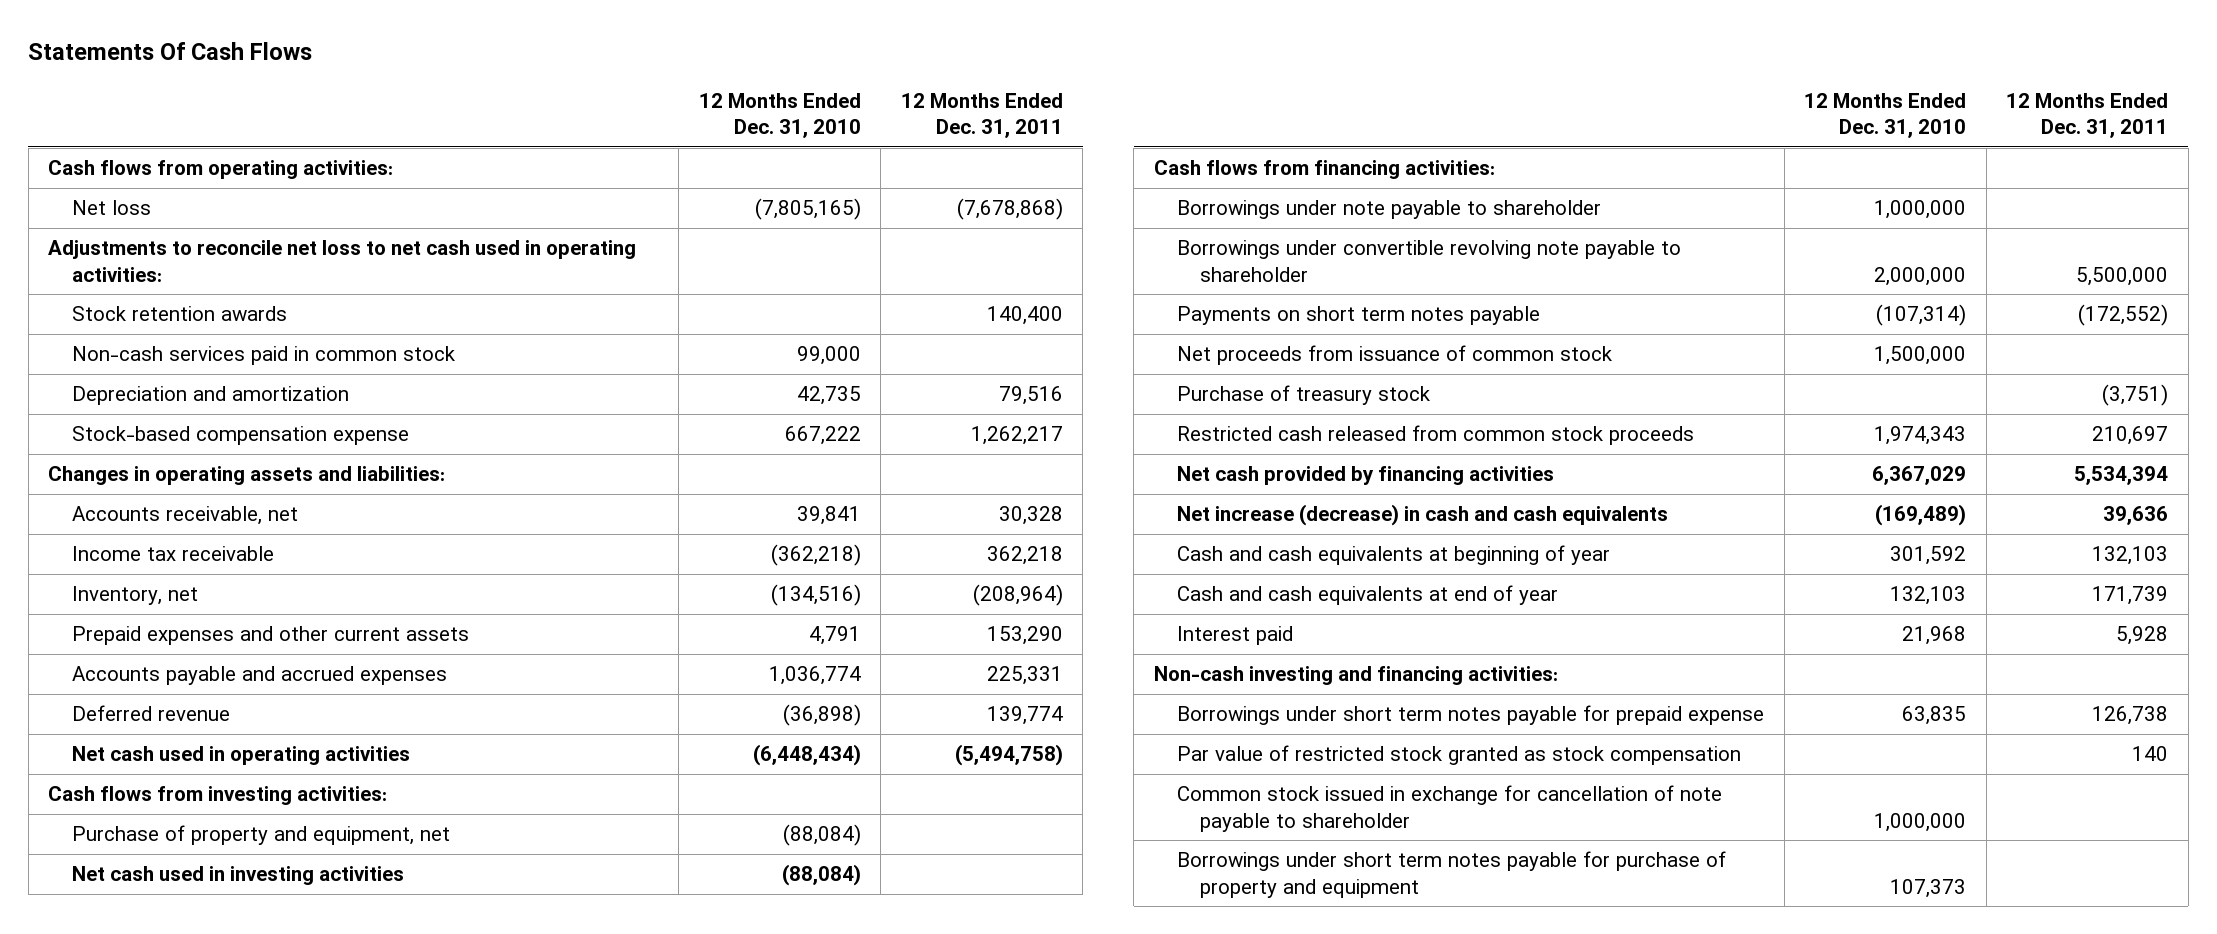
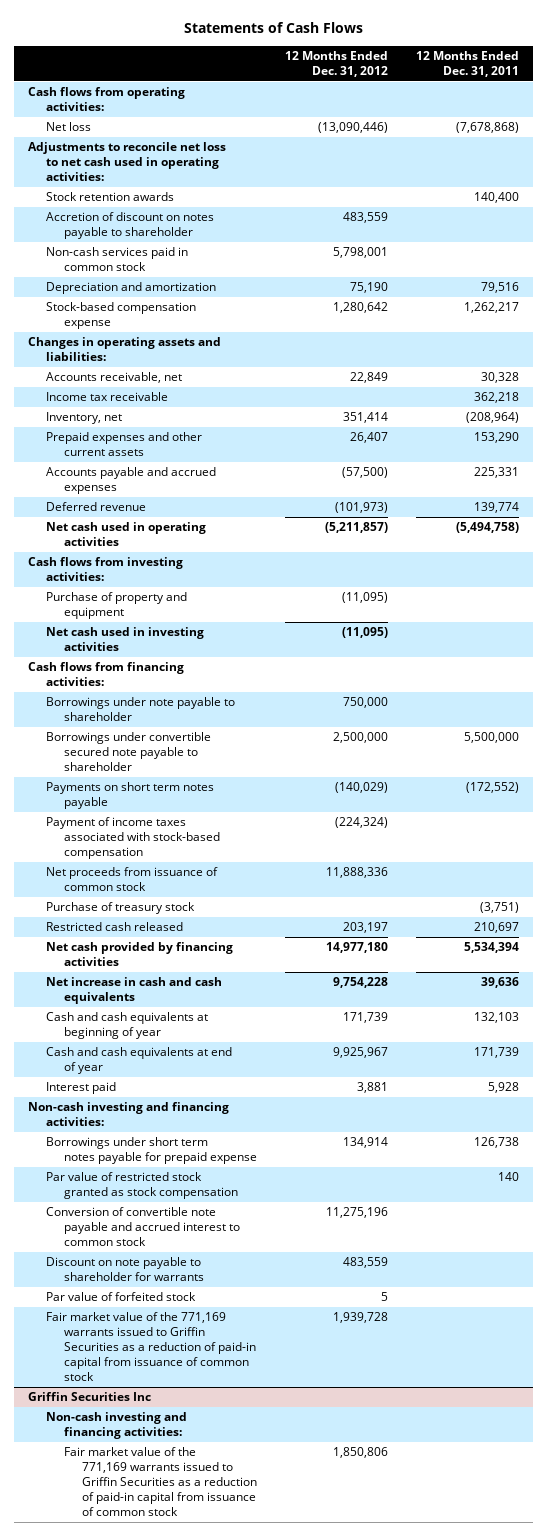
[28,42,313,61] Statements Of Cash Flows -> [183,22,363,34] Statements of Cash Flows
[698,92,861,138] 12 Months Ended Dec. 31, 2010 -> none
none -> [285,51,389,78] 12 Months Ended Dec. 31, 2012
none -> [46,212,215,240] Accretion of discount on notes payable to shareholder
[71,825,450,846] Purchase of property and equipment, net -> [46,592,188,620] Purchase of property and equipment
[1177,240,1682,282] Borrowings under convertible revolving note payable to shareholder -> [46,732,212,772] Borrowings under convertible secured note payable to shareholder
none -> [46,817,221,860] Payment of income taxes associated with stock-based compensation
[1177,425,1695,446] Restricted cash released from common stock proceeds -> [46,922,184,932] Restricted cash released
[1177,504,1669,527] Net increase (decrease) in cash and cash equivalents -> [46,977,223,1005] Net increase in cash and cash equivalents
[1177,785,1723,832] Common stock issued in exchange for cancellation of note payable to shareholder -> none
[1177,851,1727,898] Borrowings under short term notes payable for purchase of property and equipment -> none
none -> [46,1207,241,1247] Conversion of convertible note payable and accrued interest to common stock
none -> [46,1257,205,1282] Discount on note payable to shareholder for warrants
none -> [46,1292,197,1302] Par value of forfeited stock
none -> [46,1312,257,1382] Fair market value of the 771,169 warrants issued to Griffin Securities as a reduction of paid-in capital from issuance of common stock
none -> [28,1392,152,1402] Griffin Securities Inc
none -> [46,1412,188,1440] Non-cash investing and financing activities:
none -> [64,1447,258,1517] Fair market value of the 771,169 warrants issued to Griffin Securities as a reduction of paid-in capital from issuance of common stock

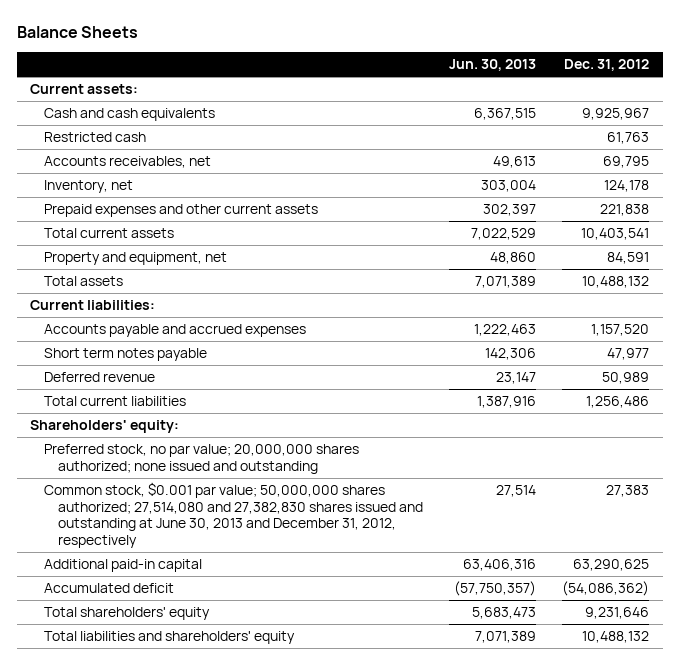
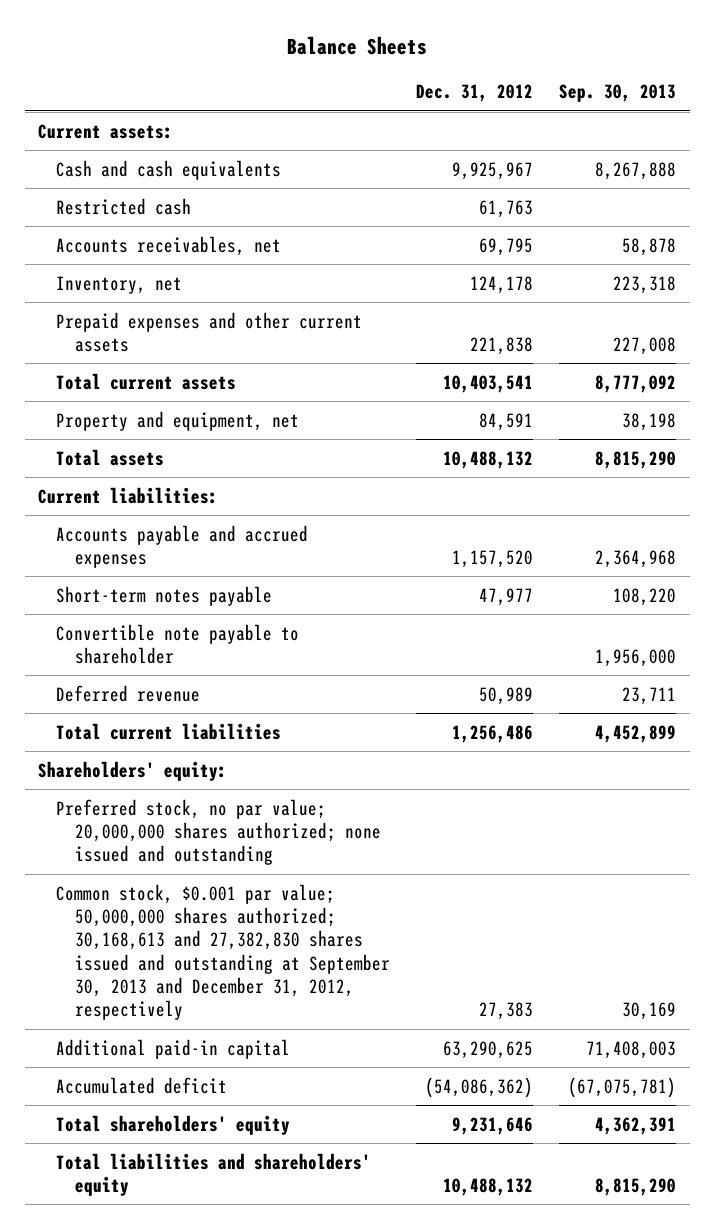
[449,59,537,72] Jun. 30, 2013 -> none
none -> [559,84,677,103] Sep. 30, 2013
[43,348,207,362] Short term notes payable -> [56,585,273,606] Short-term notes payable
none -> [56,623,300,664] Convertible note payable to shareholder
[43,482,423,549] Common stock, $0.001 par value; 50,000,000 shares authorized; 27,514,080 and 27,382,830 shares issued and outstanding at June 30, 2013 and December 31, 2012, respectively -> [56,883,391,1021] Common stock, $0.001 par value; 50,000,000 shares authorized; 30,168,613 and 27,382,830 shares issued and outstanding at September 30, 2013 and December 31, 2012, respectively

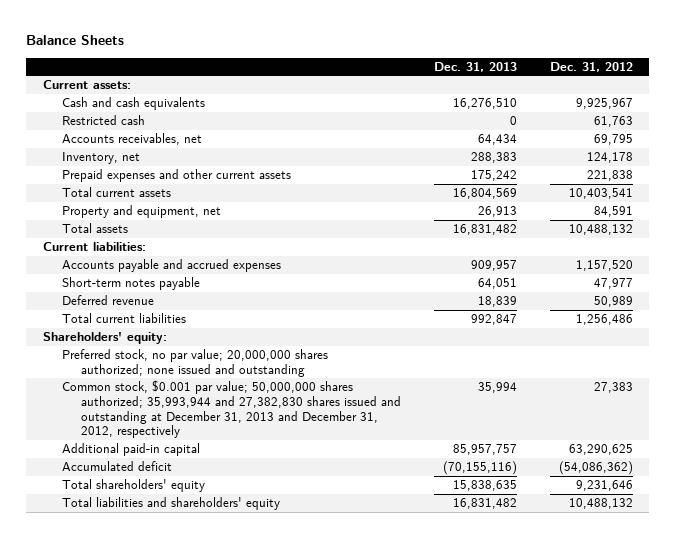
[559,84,677,103] Sep. 30, 2013 -> none
none -> [433,61,517,72] Dec. 31, 2013
[56,623,300,664] Convertible note payable to shareholder -> none
[56,883,391,1021] Common stock, $0.001 par value; 50,000,000 shares authorized; 30,168,613 and 27,382,830 shares issued and outstanding at September 30, 2013 and December 31, 2012, respectively -> [61,380,401,439] Common stock, $0.001 par value; 50,000,000 shares authorized; 35,993,944 and 27,382,830 shares issued and outstanding at December 31, 2013 and December 31, 2012, respectively

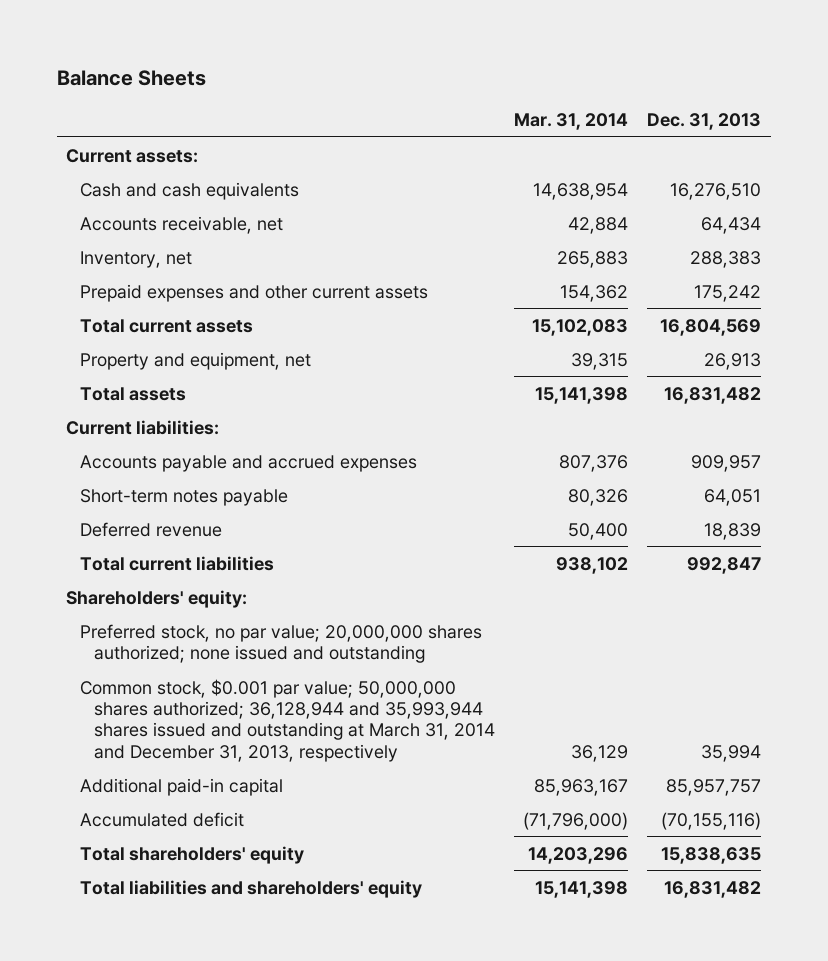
[549,61,633,72] Dec. 31, 2012 -> none
none -> [514,113,629,131] Mar. 31, 2014
[61,115,145,126] Restricted cash -> none
[61,133,202,146] Accounts receivables, net -> [80,215,284,234] Accounts receivable, net
[61,380,401,439] Common stock, $0.001 par value; 50,000,000 shares authorized; 35,993,944 and 27,382,830 shares issued and outstanding at December 31, 2013 and December 31, 2012, respectively -> [80,678,496,762] Common stock, $0.001 par value; 50,000,000 shares authorized; 36,128,944 and 35,993,944 shares issued and outstanding at March 31, 2014 and December 31, 2013, respectively

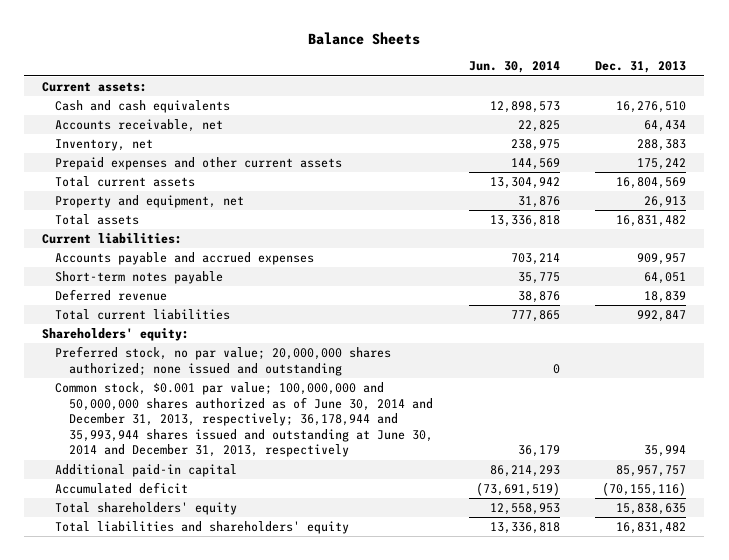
[514,113,629,131] Mar. 31, 2014 -> none
none -> [468,61,560,74] Jun. 30, 2014
[80,678,496,762] Common stock, $0.001 par value; 50,000,000 shares authorized; 36,128,944 and 35,993,944 shares issued and outstanding at March 31, 2014 and December 31, 2013, respectively -> [55,382,433,458] Common stock, $0.001 par value; 100,000,000 and 50,000,000 shares authorized as of June 30, 2014 and December 31, 2013, respectively; 36,178,944 and 35,993,944 shares issued and outstanding at June 30, 2014 and December 31, 2013, respectively

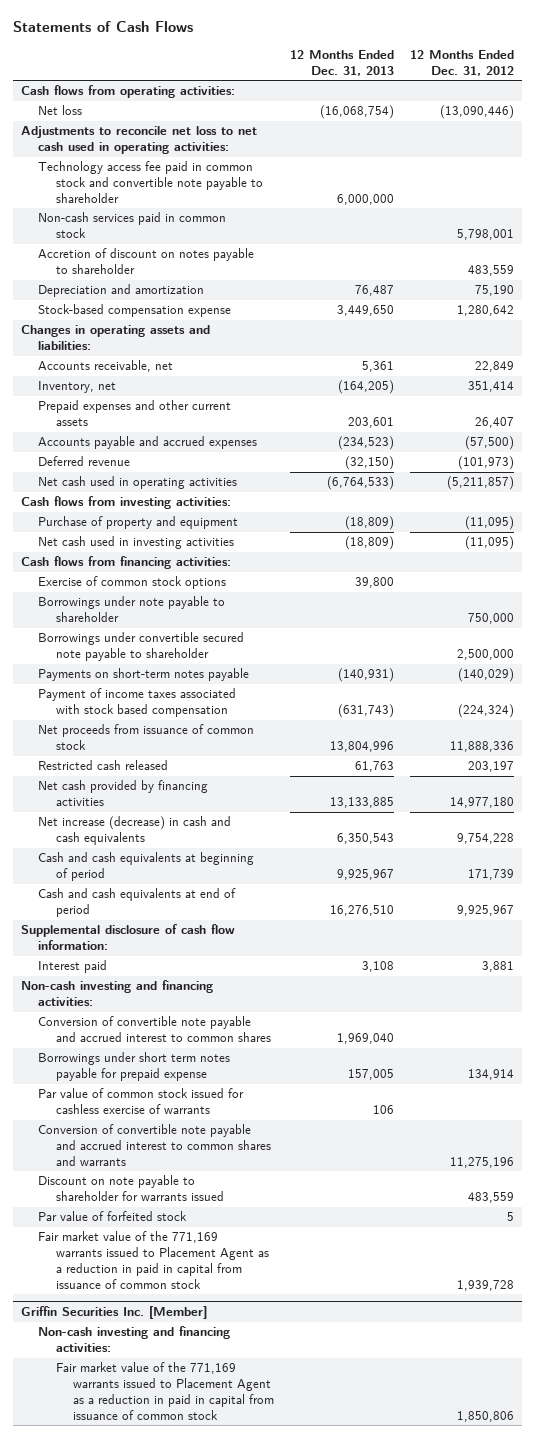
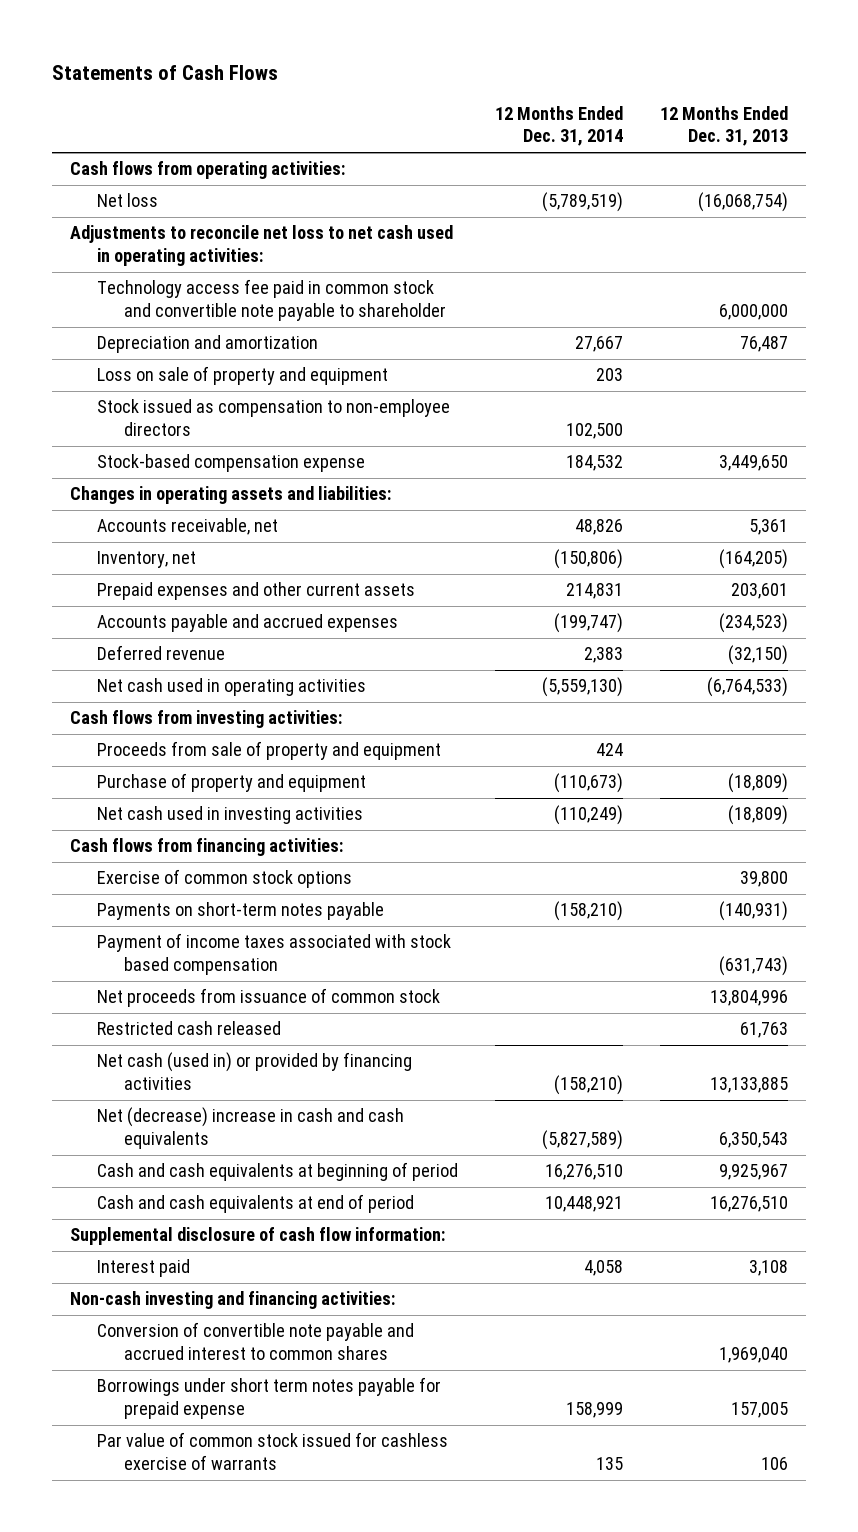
[410,50,515,77] 12 Months Ended Dec. 31, 2012 -> none
none -> [495,105,624,147] 12 Months Ended Dec. 31, 2014
[38,212,227,239] Non-cash services paid in common stock -> none
[38,248,255,275] Accretion of discount on notes payable to shareholder -> none
none -> [97,366,389,386] Loss on sale of property and equipment
none -> [97,399,451,436] Stock issued as compensation to non-employee directors
none -> [97,741,442,761] Proceeds from sale of property and equipment
[38,596,226,623] Borrowings under note payable to shareholder -> none
[38,632,245,662] Borrowings under convertible secured note payable to shareholder -> none
[38,780,209,807] Net cash provided by financing activities -> [97,1052,413,1090] Net cash (used in) or provided by financing activities
[38,816,232,846] Net increase (decrease) in cash and cash equivalents -> [97,1107,405,1149] Net (decrease) increase in cash and cash equivalents
[38,1124,271,1167] Conversion of convertible note payable and accrued interest to common shares and warrants -> none
[38,1175,224,1202] Discount on note payable to shareholder for warrants issued -> none
[38,1211,188,1222] Par value of forfeited stock -> none
[38,1231,269,1289] Fair market value of the 771,169 warrants issued to Placement Agent as a reduction in paid in capital from issuance of common stock -> none
[20,1306,207,1320] Griffin Securities Inc. [Member] -> none
[38,1326,231,1353] Non-cash investing and financing activities: -> none
[55,1362,275,1420] Fair market value of the 771,169 warrants issued to Placement Agent as a reduction in paid in capital from issuance of common stock -> none

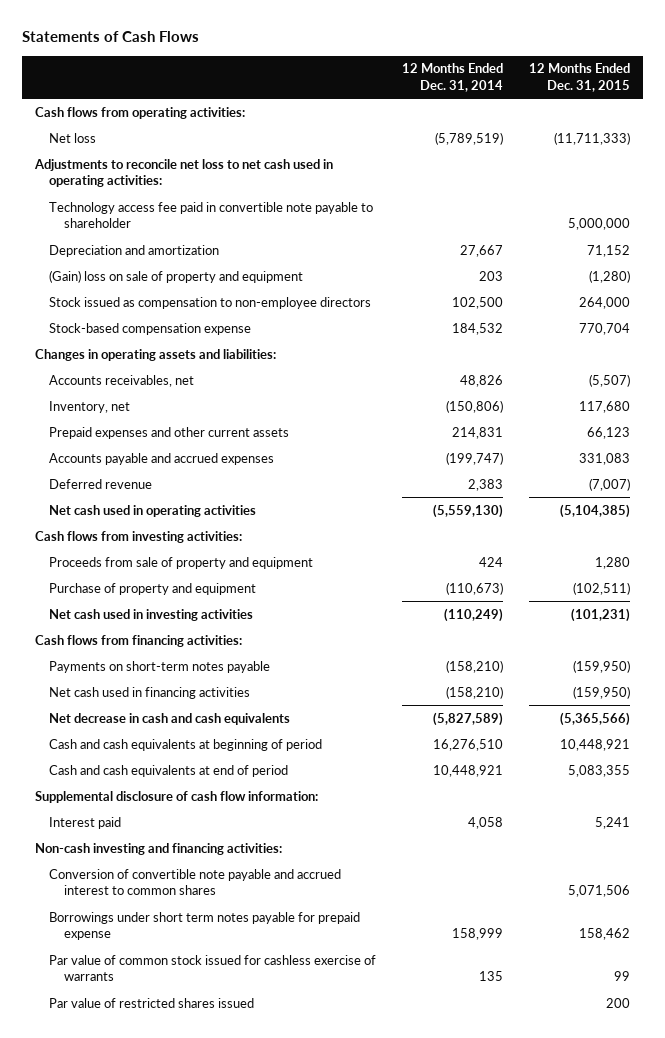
[659,105,788,147] 12 Months Ended Dec. 31, 2013 -> none
none -> [529,63,631,92] 12 Months Ended Dec. 31, 2015
[97,279,446,321] Technology access fee paid in common stock and convertible note payable to shareholder -> [49,201,374,229] Technology access fee paid in convertible note payable to shareholder
[97,366,389,386] Loss on sale of property and equipment -> [49,269,304,283] (Gain) loss on sale of property and equipment
[97,518,279,536] Accounts receivable, net -> [49,374,195,387] Accounts receivables, net
[97,869,353,889] Exercise of common stock options -> none
[97,933,452,975] Payment of income taxes associated with stock based compensation -> none
[97,988,441,1008] Net proceeds from issuance of common stock -> none
[97,1021,282,1036] Restricted cash released -> none
[97,1052,413,1090] Net cash (used in) or provided by financing activities -> [49,686,251,699] Net cash used in financing activities
[97,1107,405,1149] Net (decrease) increase in cash and cash equivalents -> [49,712,291,725] Net decrease in cash and cash equivalents
none -> [49,997,255,1008] Par value of restricted shares issued

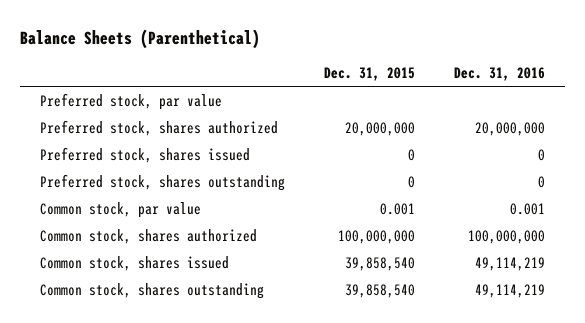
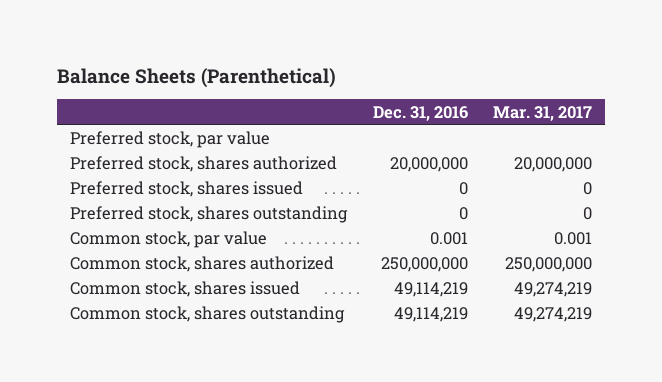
[324,66,416,81] Dec. 31, 2015 -> none
none -> [493,105,593,121] Mar. 31, 2017
[468,229,546,244] 100,000,000 -> [380,256,468,272] 250,000,000

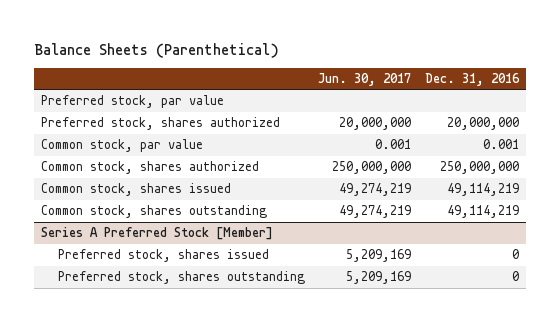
[493,105,593,121] Mar. 31, 2017 -> none
none -> [318,72,412,86] Jun. 30, 2017
[69,180,303,197] Preferred stock, shares issued -> none
[69,205,348,223] Preferred stock, shares outstanding -> none
none -> [41,227,274,241] Series A Preferred Stock [Member]
none -> [57,249,269,263] Preferred stock, shares issued
none -> [57,271,305,285] Preferred stock, shares outstanding

